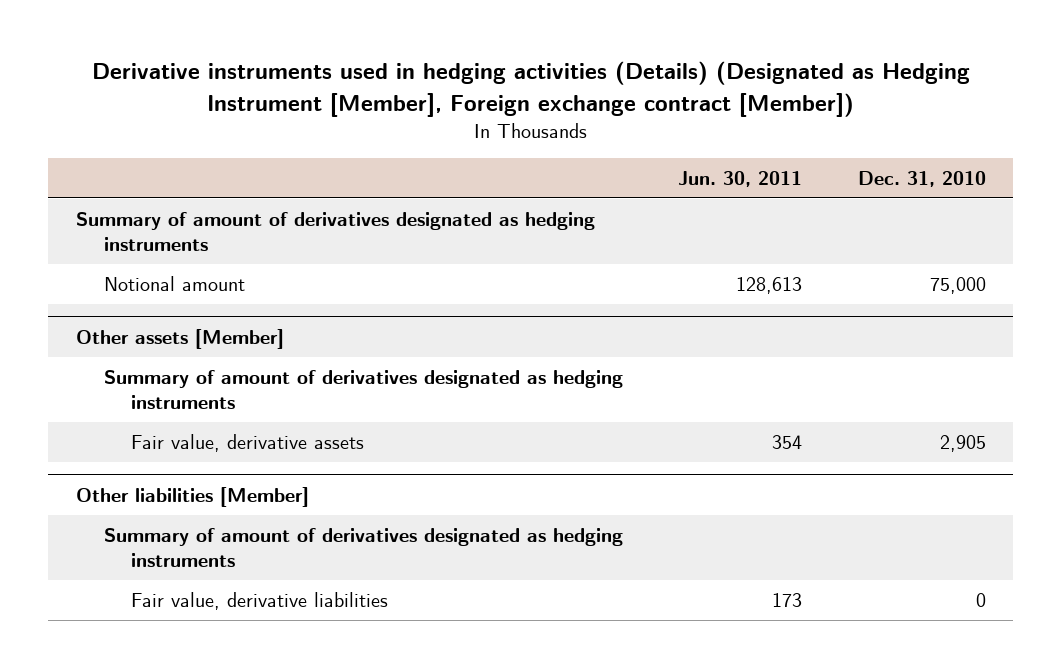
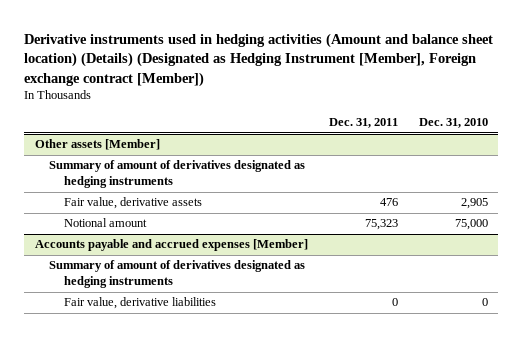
[91,61,970,117] Derivative instruments used in hedging activities (Details) (Designated as Hedging Instrument [Member], Foreign exchange contract [Member]) -> [24,32,494,87] Derivative instruments used in hedging activities (Amount and balance sheet location) (Details) (Designated as Hedging Instrument [Member], Foreign exchange contract [Member])
[678,170,803,187] Jun. 30, 2011 -> none
none -> [328,118,398,129] Dec. 31, 2011
[75,212,595,252] Summary of amount of derivatives designated as hedging instruments -> none
[103,276,245,292] Notional amount -> none
[75,486,309,507] Other liabilities [Member] -> none
none -> [64,218,148,228] Notional amount
none -> [34,239,308,252] Accounts payable and accrued expenses [Member]

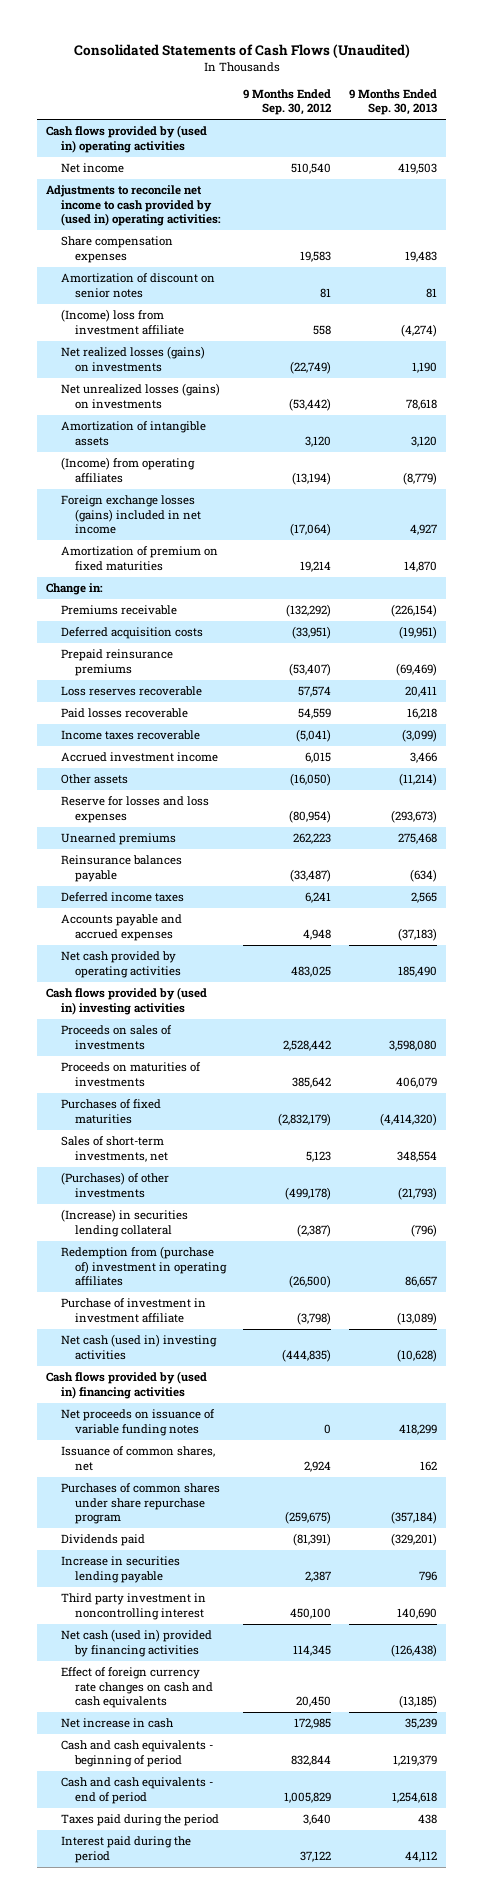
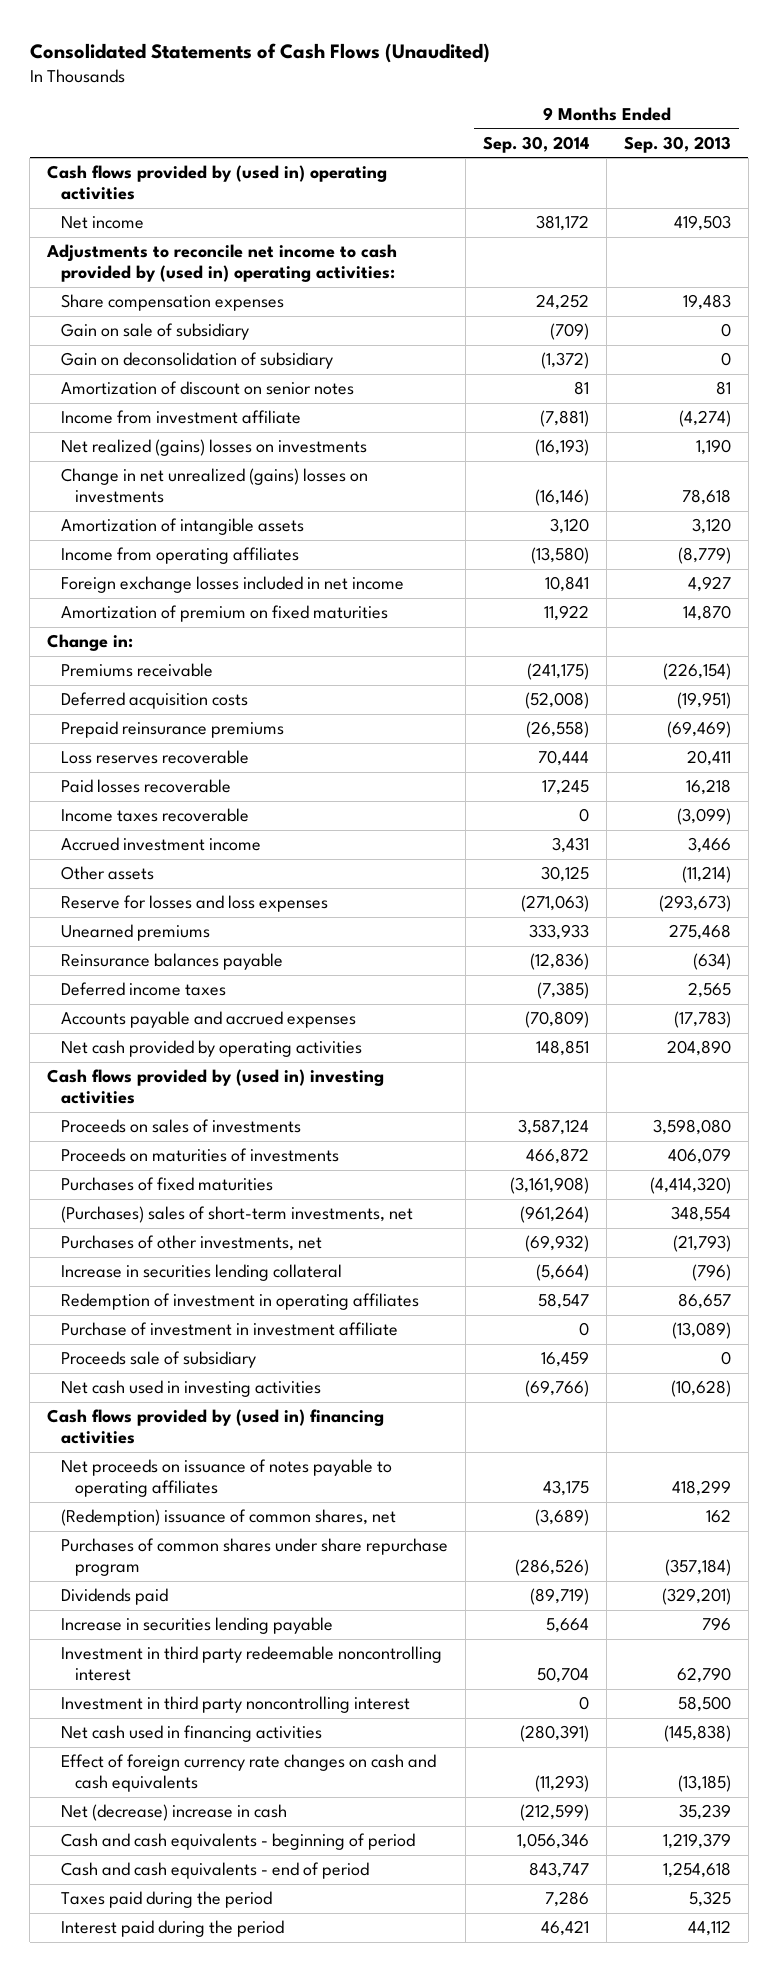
[243,88,332,116] 9 Months Ended Sep. 30, 2012 -> none
none -> [482,136,589,154] Sep. 30, 2014
none -> [61,323,250,341] Gain on sale of subsidiary
none -> [61,352,334,370] Gain on deconsolidation of subsidiary
[60,309,184,335] (Income) loss from investment affiliate -> [61,410,302,425] Income from investment affiliate
[60,346,205,372] Net realized losses (gains) on investments -> [61,439,368,457] Net realized (gains) losses on investments
[60,383,220,409] Net unrealized losses (gains) on investments -> [61,468,369,504] Change in net unrealized (gains) losses on investments
[60,457,195,483] (Income) from operating affiliates -> [61,547,300,565] Income from operating affiliates
[60,495,201,534] Foreign exchange losses (gains) included in net income -> [61,576,405,594] Foreign exchange losses included in net income
[398,927,438,941] (37,183) -> [673,1011,731,1029] (17,783)
[398,965,438,977] 185,490 -> [666,1040,731,1057] 204,890
[60,1136,168,1162] Sales of short-term investments, net -> [61,1206,414,1224] (Purchases) sales of short-term investments, net
[60,1172,169,1198] (Purchases) of other investments -> [61,1235,323,1252] Purchases of other investments, net
[60,1209,188,1237] (Increase) in securities lending collateral -> [61,1264,343,1282] Increase in securities lending collateral
[60,1246,227,1286] Redemption from (purchase of) investment in operating affiliates -> [61,1293,420,1311] Redemption of investment in operating affiliates
none -> [61,1351,257,1369] Proceeds sale of subsidiary
[60,1334,217,1360] Net cash (used in) investing activities -> [61,1380,322,1398] Net cash used in investing activities
[60,1409,215,1436] Net proceeds on issuance of variable funding notes -> [61,1459,393,1498] Net proceeds on issuance of notes payable to operating affiliates
[60,1446,215,1471] Issuance of common shares, net -> [61,1509,397,1527] (Redemption) issuance of common shares, net
none -> [61,1646,443,1682] Investment in third party redeemable noncontrolling interest
[60,1593,206,1620] Third party investment in noncontrolling interest -> [61,1696,411,1714] Investment in third party noncontrolling interest
[397,1607,438,1619] 140,690 -> [677,1696,731,1713] 58,500
[60,1629,212,1657] Net cash (used in) provided by financing activities -> [61,1725,323,1743] Net cash used in financing activities
[391,1643,438,1657] (126,438) -> [663,1725,731,1743] (145,838)
[60,1718,174,1729] Net increase in cash -> [61,1804,288,1822] Net (decrease) increase in cash
[418,1814,438,1825] 438 -> [688,1891,731,1908] 5,325

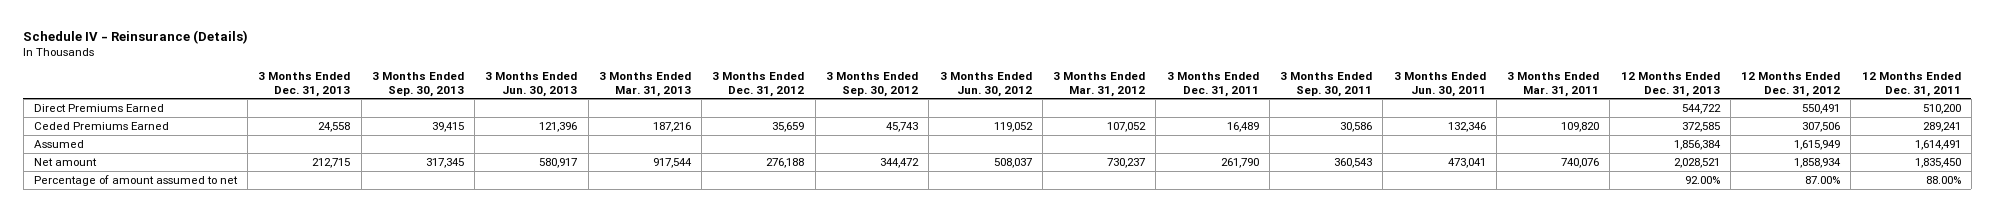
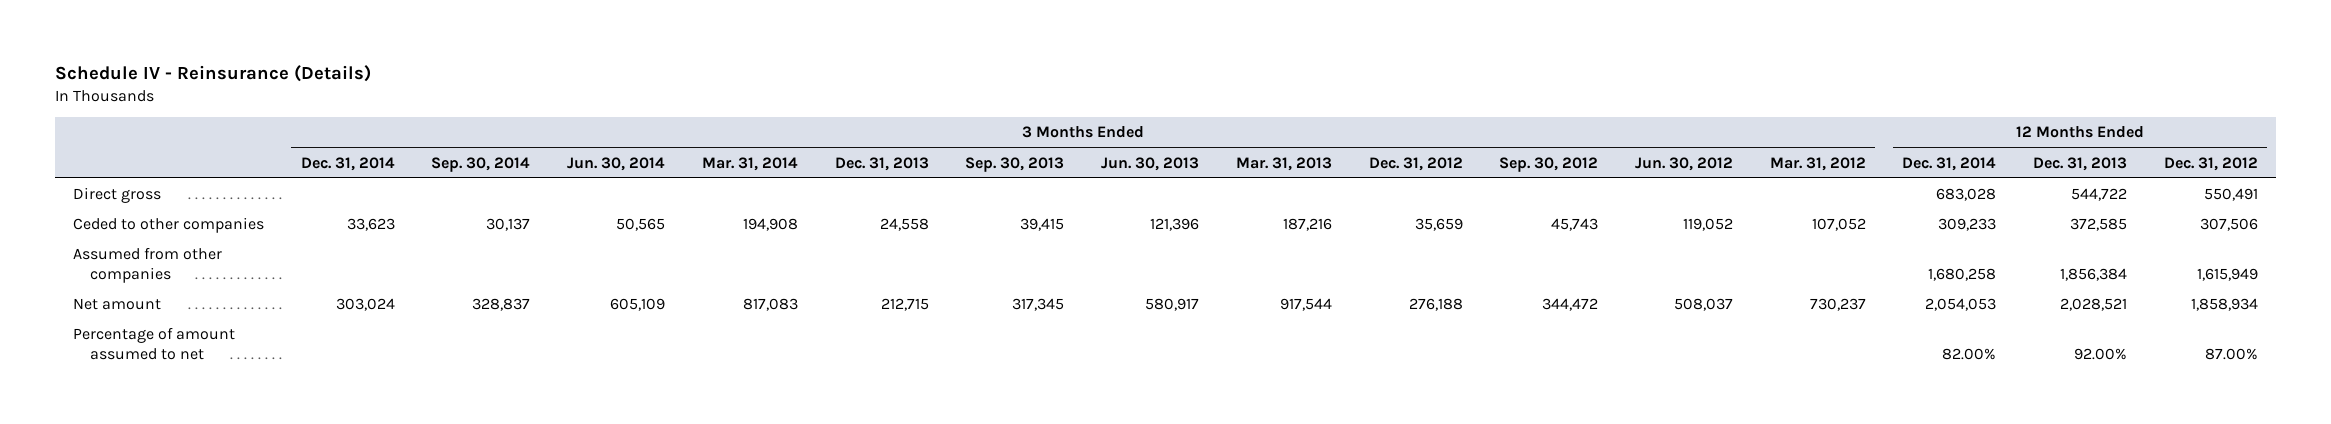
[1166,72,1259,97] 3 Months Ended Dec. 31, 2011 -> none
[1280,72,1373,97] 3 Months Ended Sep. 30, 2011 -> none
[1393,72,1486,97] 3 Months Ended Jun. 30, 2011 -> none
[1507,72,1600,97] 3 Months Ended Mar. 31, 2011 -> none
[1861,72,1961,97] 12 Months Ended Dec. 31, 2011 -> none
none -> [300,156,395,171] Dec. 31, 2014
none -> [431,156,531,172] Sep. 30, 2014
none -> [567,156,666,171] Jun. 30, 2014
none -> [701,156,798,171] Mar. 31, 2014
none -> [1902,156,1997,171] Dec. 31, 2014
[33,103,164,112] Direct Premiums Earned -> [72,187,161,204] Direct gross
[33,121,169,130] Ceded Premiums Earned -> [72,217,264,234] Ceded to other companies
[33,139,84,148] Assumed -> [72,247,222,283] Assumed from other companies

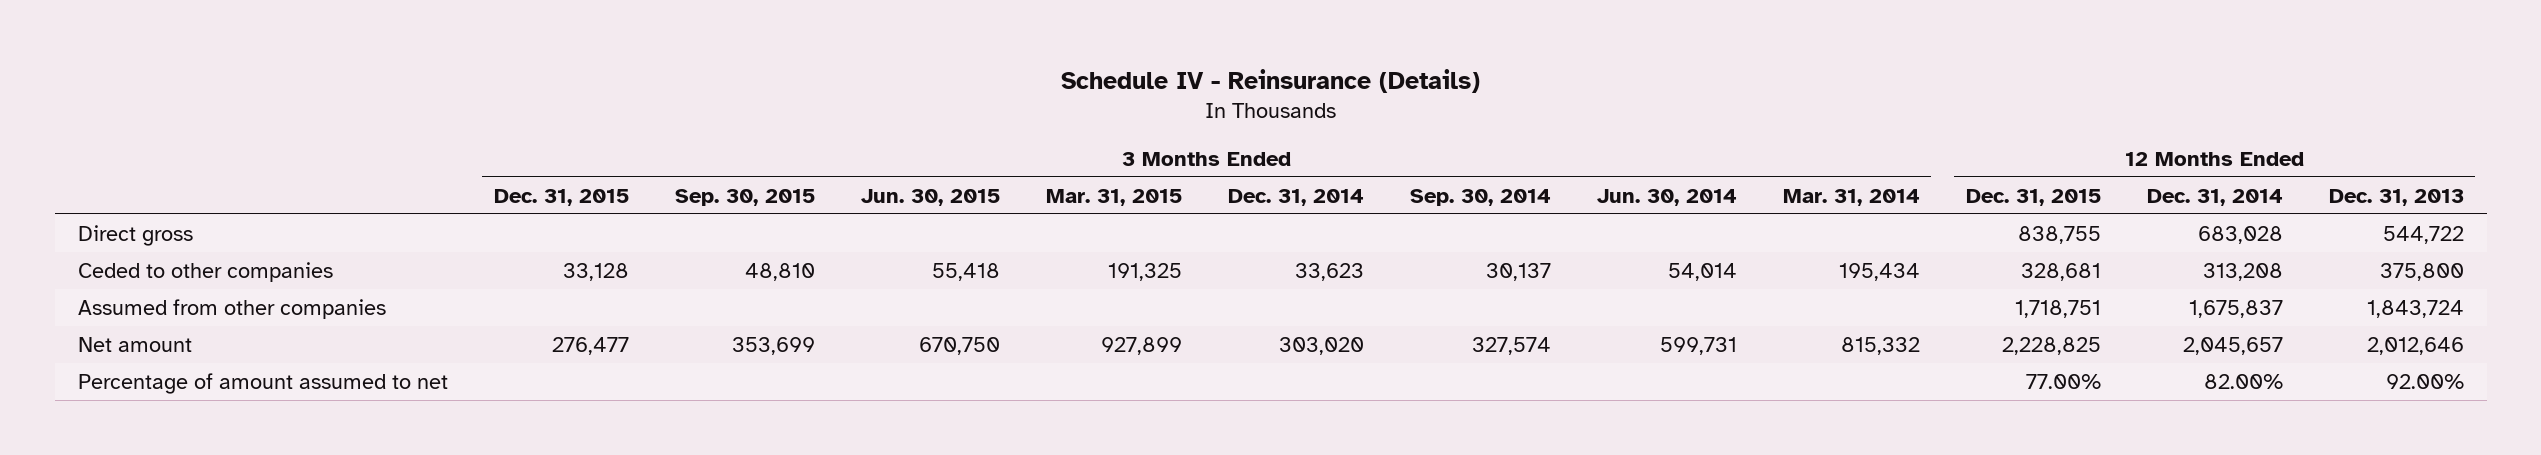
[834,156,929,171] Dec. 31, 2013 -> none
[965,156,1065,172] Sep. 30, 2013 -> none
[1101,156,1200,171] Jun. 30, 2013 -> none
[1235,156,1332,171] Mar. 31, 2013 -> none
[1368,156,1463,171] Dec. 31, 2012 -> none
[1499,156,1599,172] Sep. 30, 2012 -> none
[1634,156,1733,171] Jun. 30, 2012 -> none
[1769,156,1866,171] Mar. 31, 2012 -> none
[2163,156,2258,171] Dec. 31, 2012 -> none
none -> [493,188,629,206] Dec. 31, 2015
none -> [674,188,815,206] Sep. 30, 2015
none -> [860,188,1000,206] Jun. 30, 2015
none -> [1045,188,1182,206] Mar. 31, 2015
none -> [1965,188,2101,206] Dec. 31, 2015
[616,218,666,232] 50,565 -> [1667,262,1737,281] 54,014
[742,218,798,232] 194,908 -> [1838,262,1920,281] 195,434
[1938,218,1997,232] 309,233 -> [2202,262,2283,281] 313,208
[2070,218,2128,232] 372,585 -> [2379,262,2464,281] 375,800
[1928,267,1997,281] 1,680,258 -> [2188,299,2283,318] 1,675,837
[2060,267,2128,281] 1,856,384 -> [2366,299,2464,318] 1,843,724
[335,298,395,312] 303,024 -> [1278,336,1364,355] 303,020
[472,298,531,312] 328,837 -> [1471,336,1551,355] 327,574
[610,298,666,312] 605,109 -> [1659,336,1737,355] 599,731
[742,298,798,312] 817,083 -> [1840,336,1920,355] 815,332
[1925,298,1997,312] 2,054,053 -> [2182,336,2283,355] 2,045,657
[2060,298,2128,312] 2,028,521 -> [2366,336,2464,355] 2,012,646

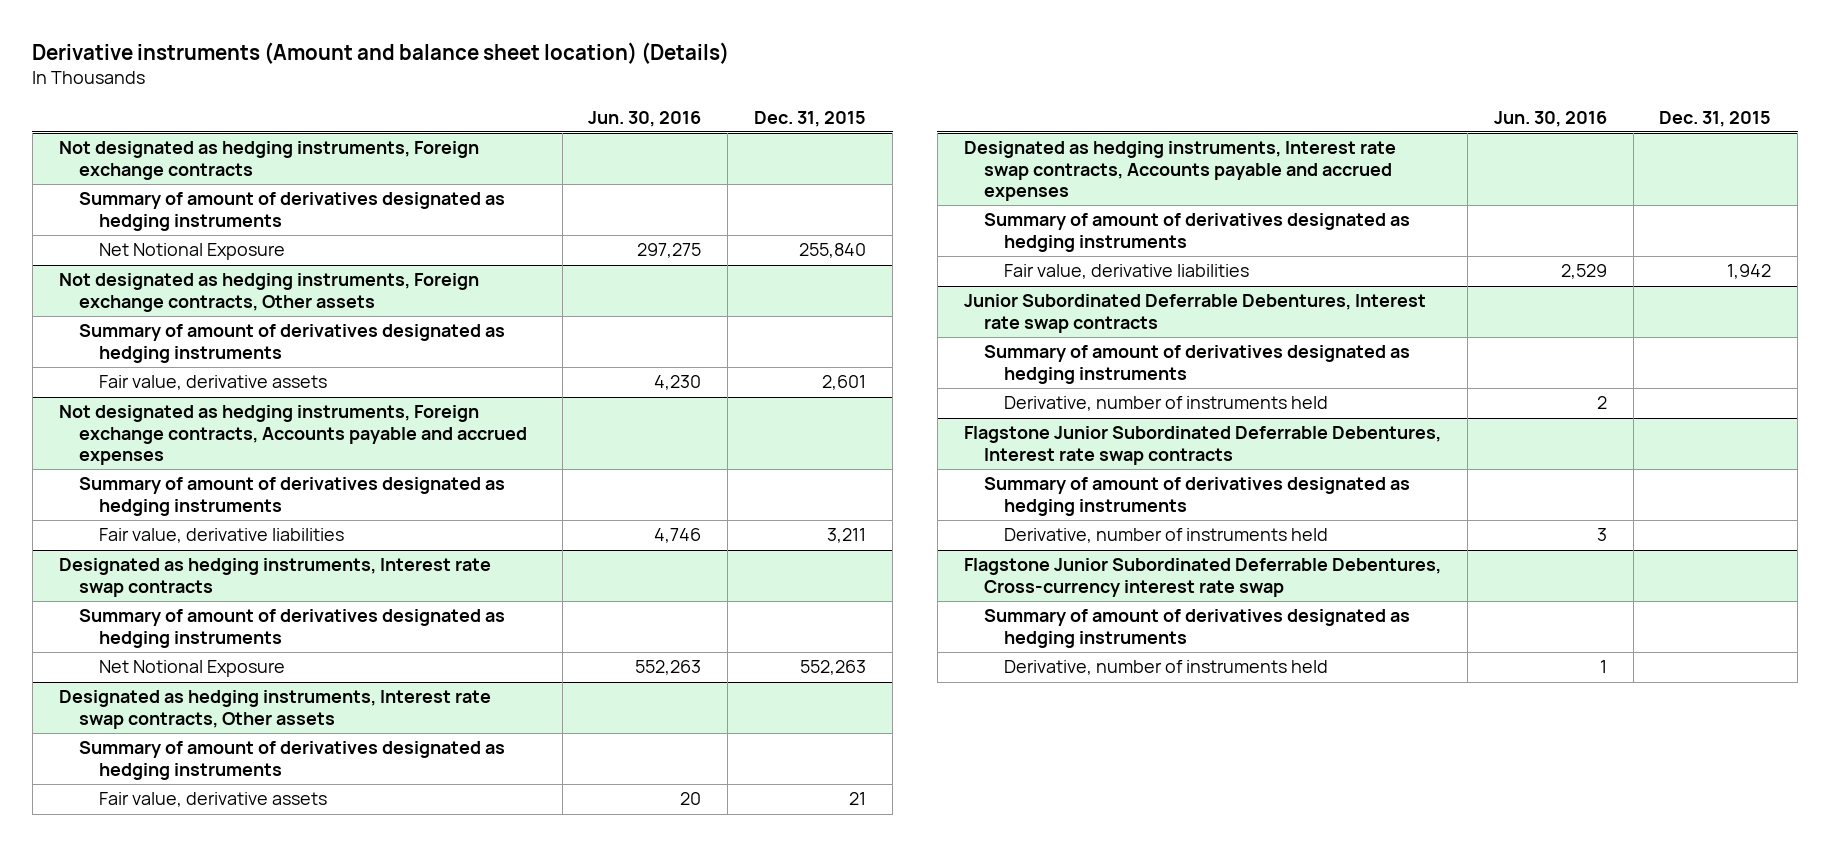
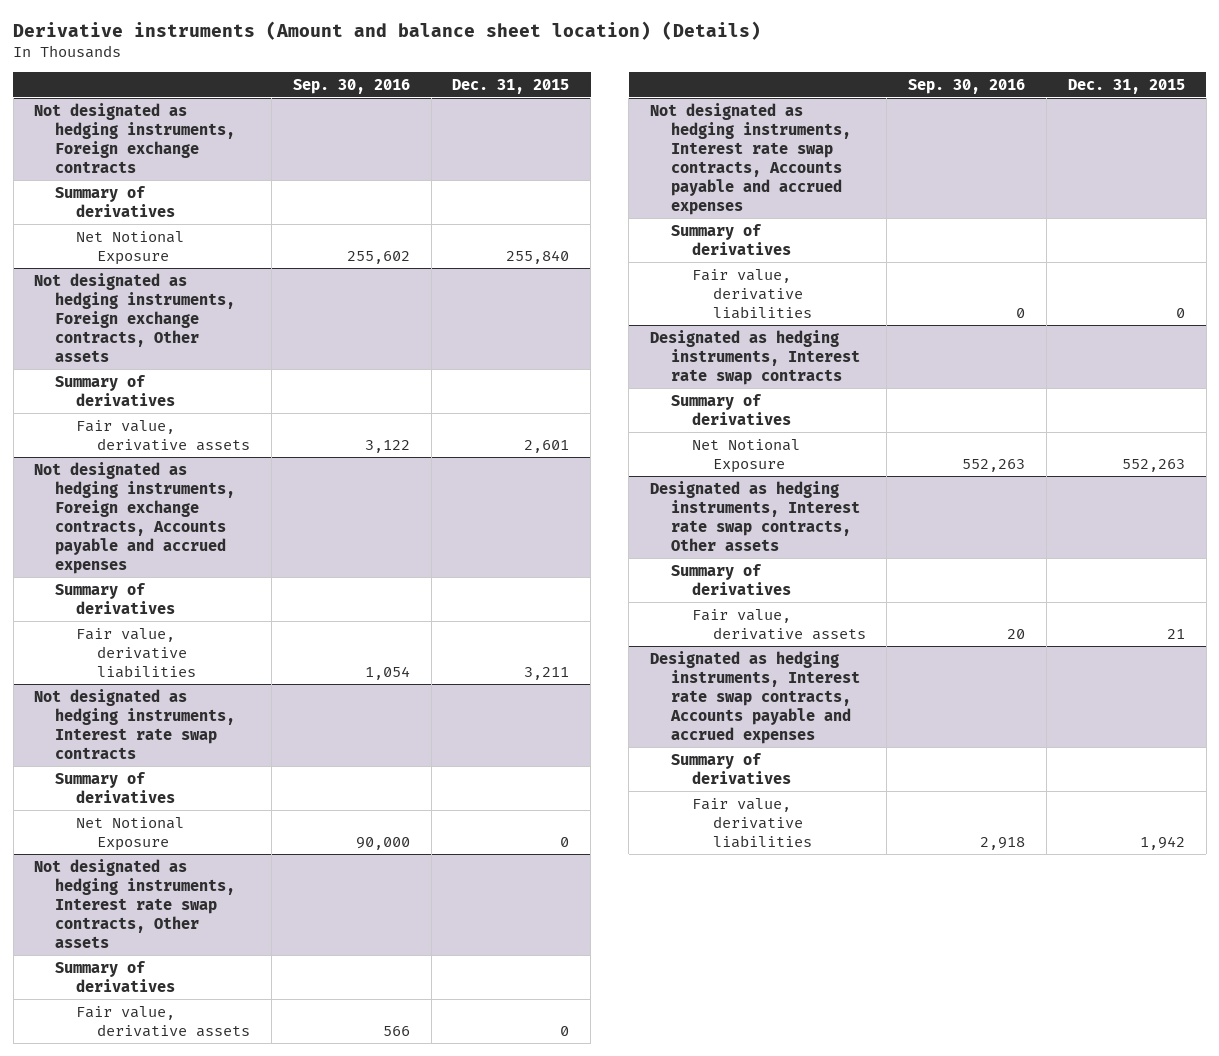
[588,110,702,127] Jun. 30, 2016 -> none
none -> [292,78,410,94] Sep. 30, 2016
[78,192,505,231] Summary of amount of derivatives designated as hedging instruments -> [55,185,176,217] Summary of derivatives
[78,324,505,363] Summary of amount of derivatives designated as hedging instruments -> [55,374,176,406] Summary of derivatives
[78,477,505,516] Summary of amount of derivatives designated as hedging instruments -> [55,582,176,614] Summary of derivatives
none -> [34,688,236,759] Not designated as hedging instruments, Interest rate swap contracts
none -> [55,771,176,803] Summary of derivatives
none -> [76,816,185,851] Net Notional Exposure
none -> [34,858,236,948] Not designated as hedging instruments, Interest rate swap contracts, Other assets
none -> [55,960,176,992] Summary of derivatives
none -> [76,1005,251,1037] Fair value, derivative assets
none -> [649,102,851,215] Not designated as hedging instruments, Interest rate swap contracts, Accounts payable and accrued expenses
none -> [670,223,791,255] Summary of derivatives
none -> [691,268,812,319] Fair value, derivative liabilities
[78,609,505,648] Summary of amount of derivatives designated as hedging instruments -> [670,393,791,425] Summary of derivatives
[78,741,505,780] Summary of amount of derivatives designated as hedging instruments -> [670,563,791,595] Summary of derivatives
[983,213,1410,252] Summary of amount of derivatives designated as hedging instruments -> [670,752,791,784] Summary of derivatives
[963,294,1426,333] Junior Subordinated Deferrable Debentures, Interest rate swap contracts -> none
[983,345,1410,384] Summary of amount of derivatives designated as hedging instruments -> none
[1003,396,1328,412] Derivative, number of instruments held -> none
[963,426,1441,465] Flagstone Junior Subordinated Deferrable Debentures, Interest rate swap contracts -> none
[983,477,1410,516] Summary of amount of derivatives designated as hedging instruments -> none
[1003,528,1328,544] Derivative, number of instruments held -> none
[963,558,1441,597] Flagstone Junior Subordinated Deferrable Debentures, Cross-currency interest rate swap -> none
[983,609,1410,648] Summary of amount of derivatives designated as hedging instruments -> none
[1003,660,1328,676] Derivative, number of instruments held -> none

